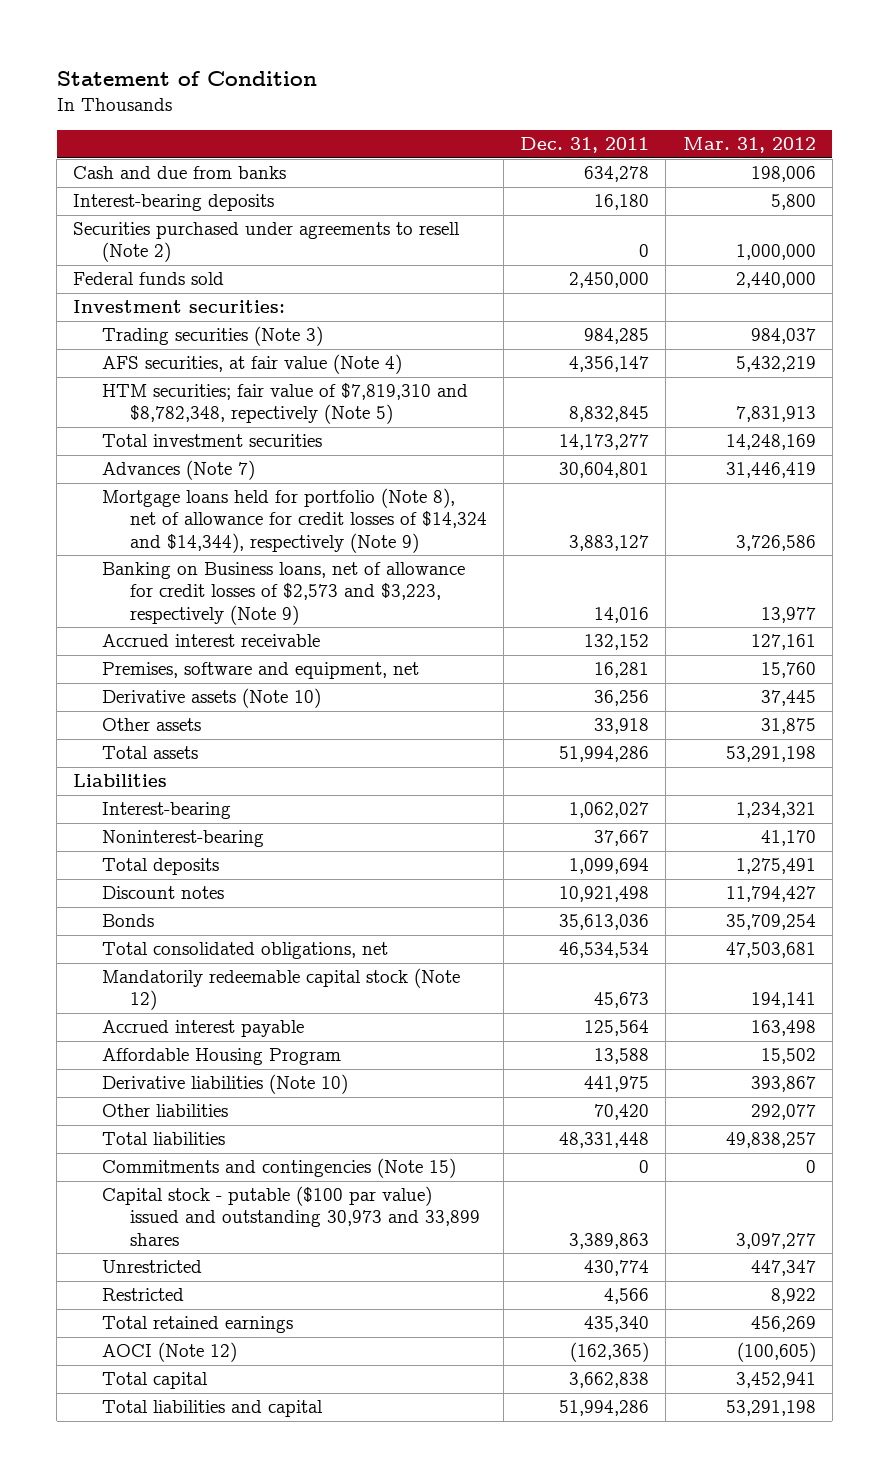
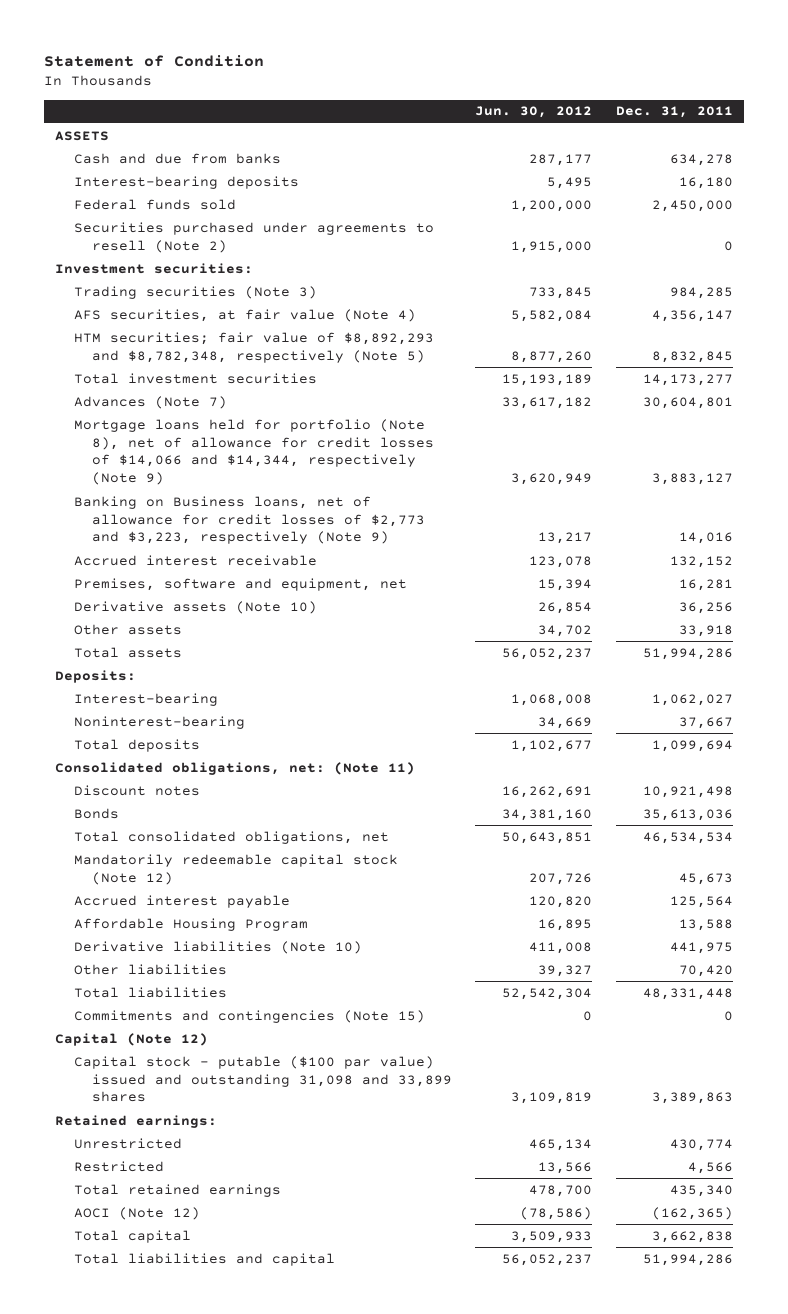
[682,137,816,154] Mar. 31, 2012 -> none
none -> [475,106,593,119] Jun. 30, 2012
none -> [55,130,110,141] ASSETS
[73,222,461,263] Securities purchased under agreements to resell (Note 2) -> [73,221,434,253] Securities purchased under agreements to resell (Note 2)
[101,383,468,425] HTM securities; fair value of $7,819,310 and $8,782,348, repectively (Note 5) -> [73,331,434,363] HTM securities; fair value of $8,892,293 and $8,782,348, respectively (Note 5)
[101,488,487,553] Mortgage loans held for portfolio (Note 8), net of allowance for credit losses of $14,324 and $14,344), respectively (Note 9) -> [73,418,435,486] Mortgage loans held for portfolio (Note 8), net of allowance for credit losses of $14,066 and $14,344, respectively (Note 9)
[101,562,465,625] Banking on Business loans, net of allowance for credit losses of $2,573 and $3,223, respectively (Note 9) -> [73,495,426,545] Banking on Business loans, net of allowance for credit losses of $2,773 and $3,223, respectively (Note 9)
[73,774,168,788] Liabilities -> none
none -> [55,669,137,683] Deposits:
none -> [55,761,416,775] Consolidated obligations, net: (Note 11)
none -> [55,1032,209,1046] Capital (Note 12)
[101,1186,480,1246] Capital stock - putable ($100 par value) issued and outstanding 30,973 and 33,899 shares -> [73,1055,453,1103] Capital stock - putable ($100 par value) issued and outstanding 31,098 and 33,899 shares
none -> [55,1114,218,1128] Retained earnings:

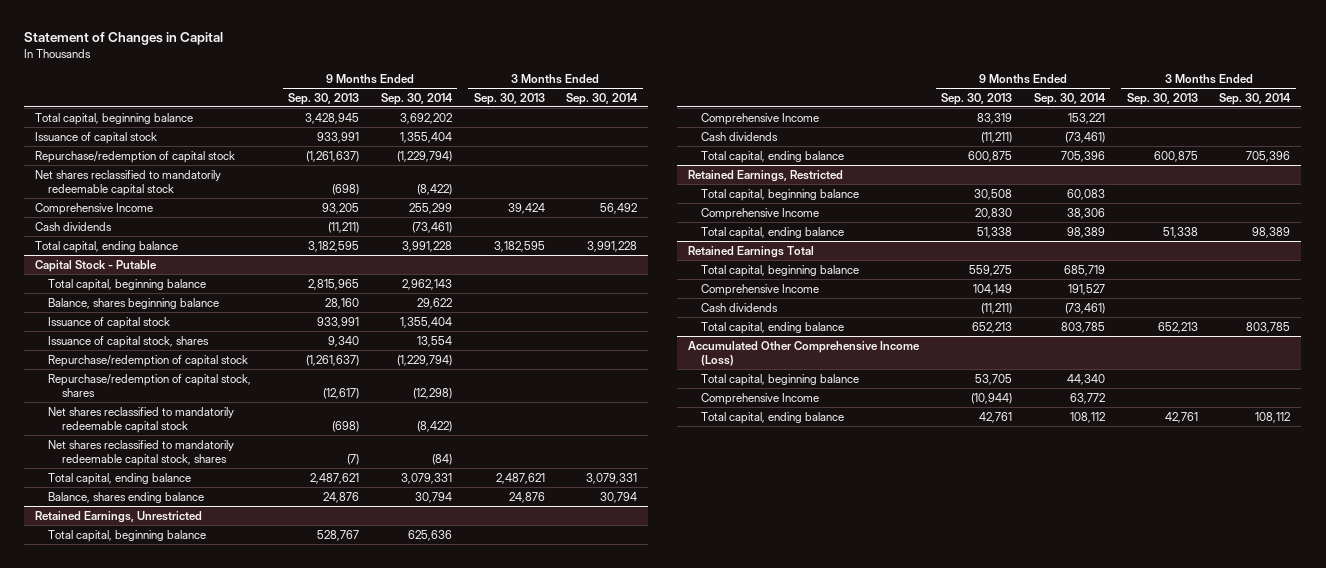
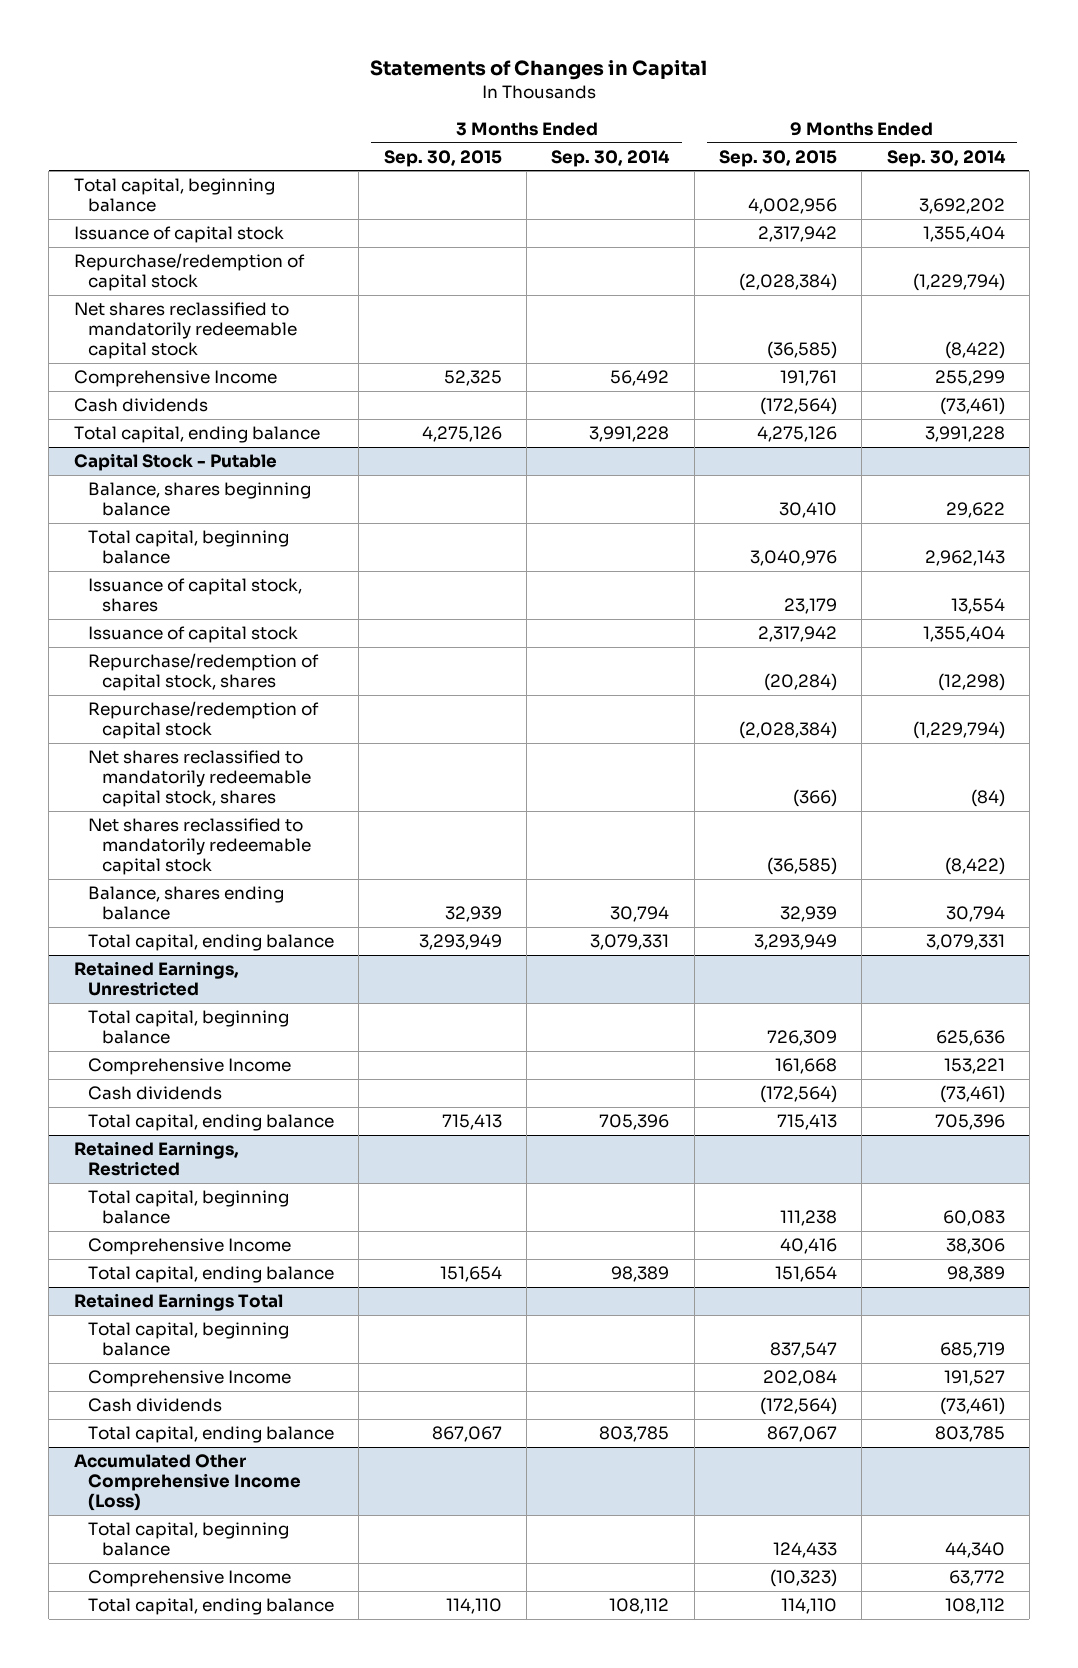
[24,32,224,46] Statement of Changes in Capital -> [370,60,708,81] Statements of Changes in Capital
[287,92,359,105] Sep. 30, 2013 -> none
[473,92,545,105] Sep. 30, 2013 -> none
none -> [383,149,502,167] Sep. 30, 2015
none -> [718,149,837,167] Sep. 30, 2015
[48,278,207,291] Total capital, beginning balance -> [88,529,290,565] Total capital, beginning balance
[48,316,171,329] Issuance of capital stock -> [88,625,299,643] Issuance of capital stock
[48,354,249,367] Repurchase/redemption of capital stock -> [88,700,320,740] Repurchase/redemption of capital stock
[48,406,235,433] Net shares reclassified to mandatorily redeemable capital stock -> [88,817,312,876] Net shares reclassified to mandatorily redeemable capital stock
[48,472,192,485] Total capital, ending balance -> [88,933,335,951] Total capital, ending balance

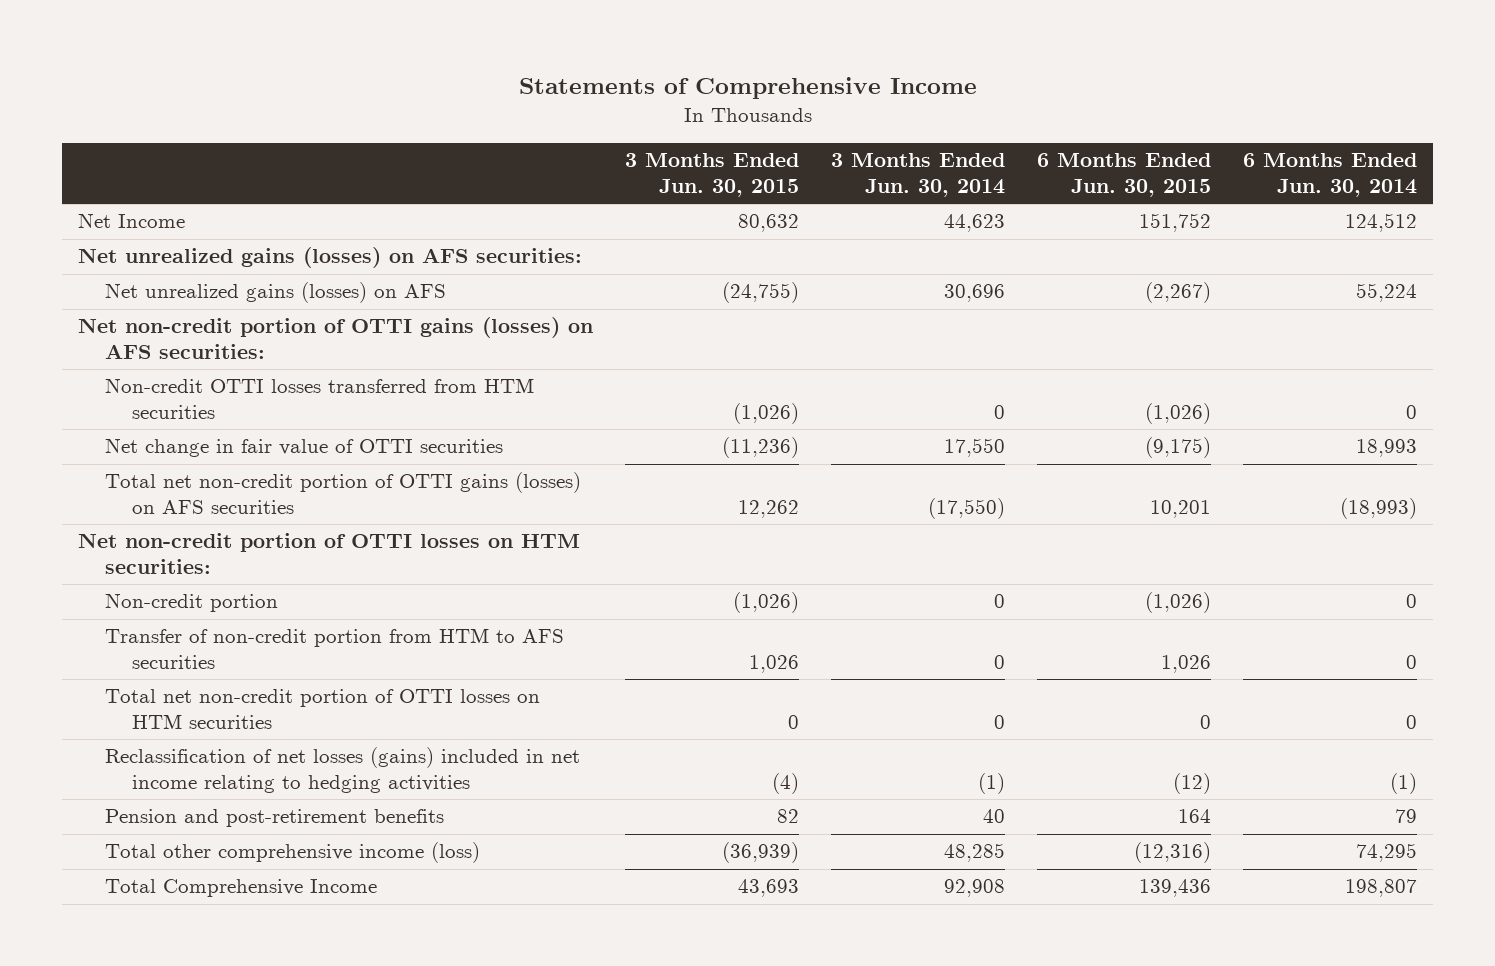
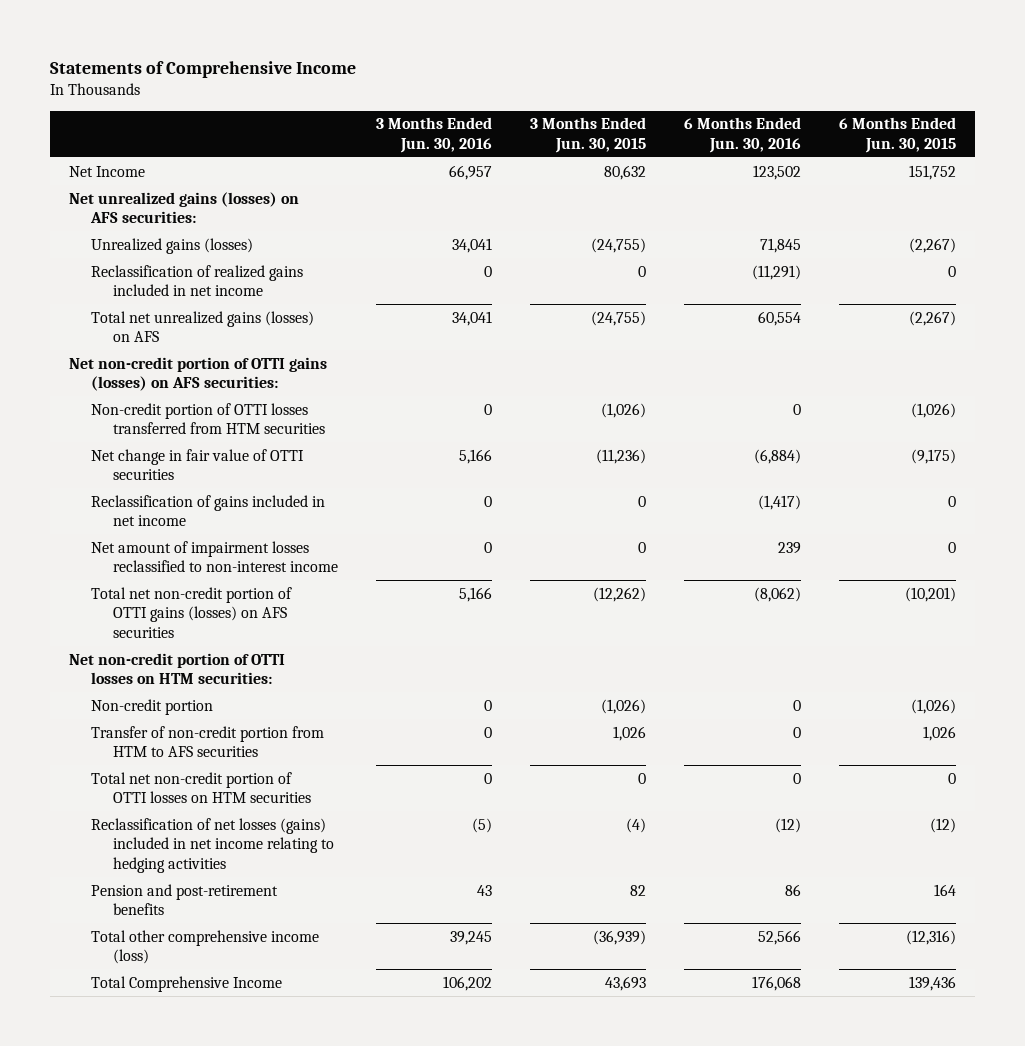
[831,153,1006,198] 3 Months Ended Jun. 30, 2014 -> none
[1242,153,1417,198] 6 Months Ended Jun. 30, 2014 -> none
none -> [376,117,493,153] 3 Months Ended Jun. 30, 2016
none -> [684,117,802,153] 6 Months Ended Jun. 30, 2016
[105,282,447,304] Net unrealized gains (losses) on AFS -> [91,237,254,254] Unrealized gains (losses)
none -> [91,264,304,297] Reclassification of realized gains included in net income
none -> [91,310,315,343] Total net unrealized gains (losses) on AFS
[105,378,535,420] Non-credit OTTI losses transferred from HTM securities -> [91,402,326,435] Non-credit portion of OTTI losses transferred from HTM securities
none -> [91,494,326,527] Reclassification of gains included in net income
none -> [91,540,339,573] Net amount of impairment losses reclassified to non-interest income
[738,500,800,519] 12,262 -> [593,586,647,602] (12,262)
[1149,500,1211,519] 10,201 -> [905,586,957,602] (10,201)

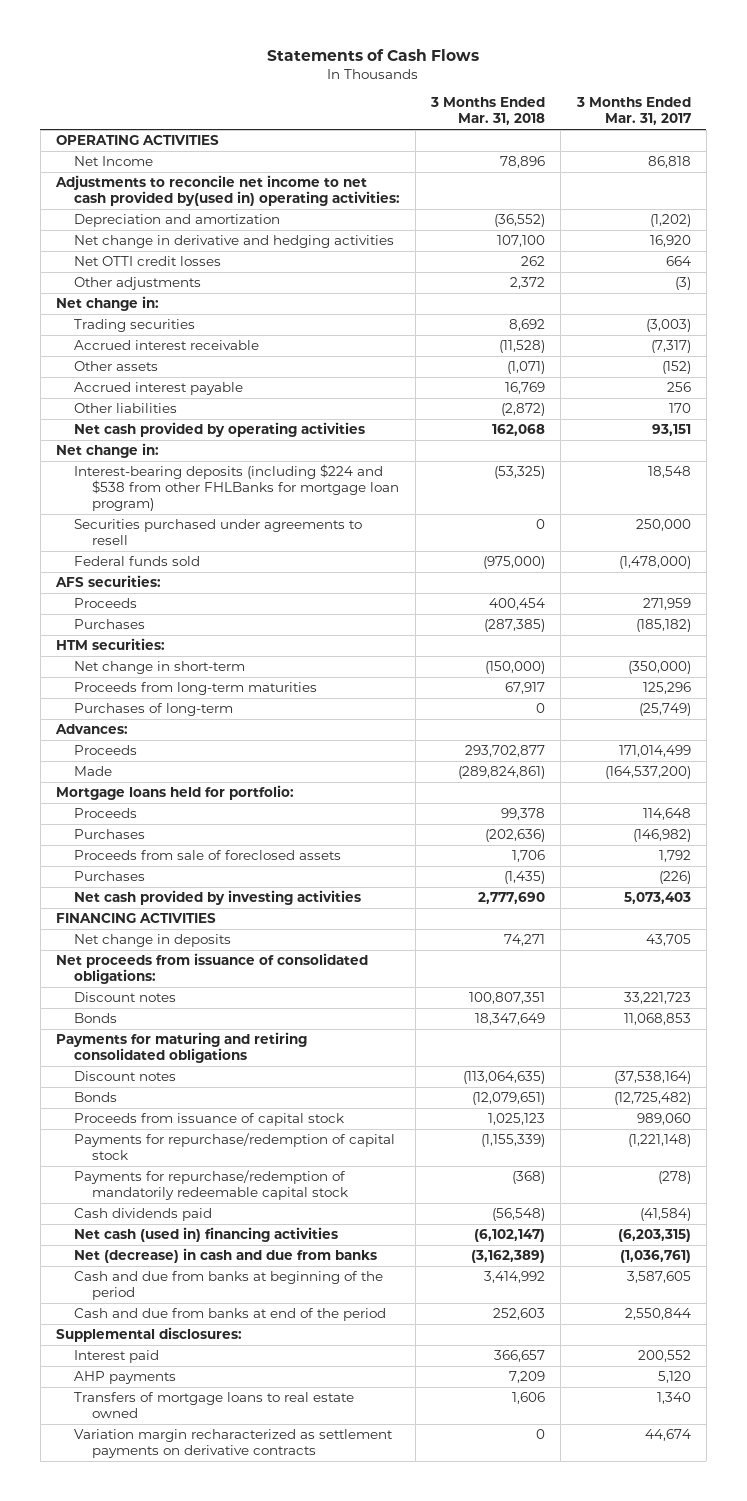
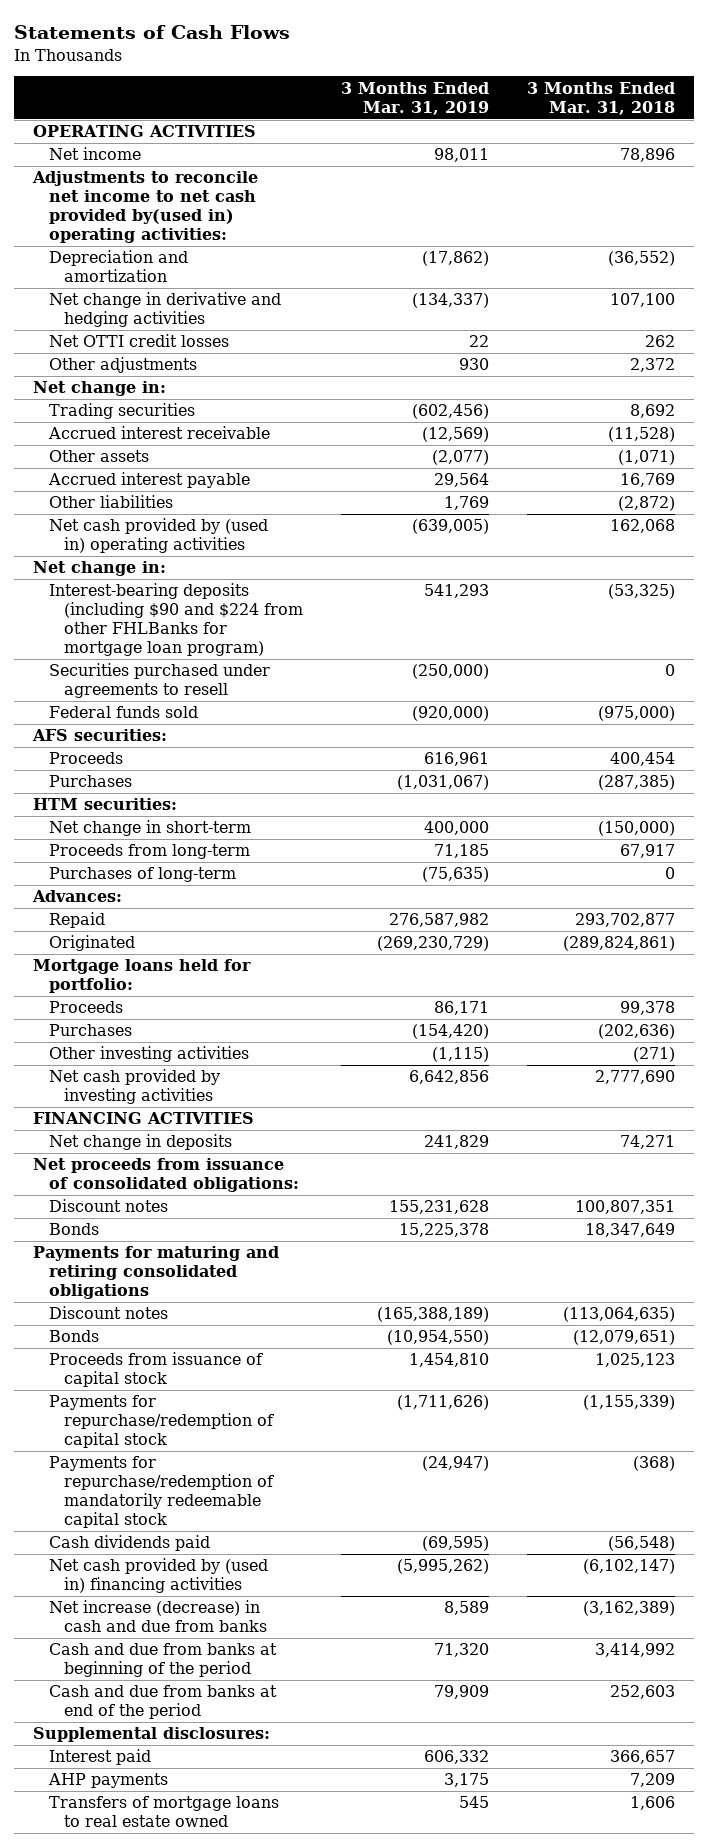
[575,97,691,126] 3 Months Ended Mar. 31, 2017 -> none
none -> [341,81,490,115] 3 Months Ended Mar. 31, 2019
[73,156,153,167] Net Income -> [48,147,141,161] Net income
[73,422,365,438] Net cash provided by operating activities -> [48,518,268,554] Net cash provided by (used in) operating activities
[73,464,399,511] Interest-bearing deposits (including $224 and $538 from other FHLBanks for mortgage loan program) -> [48,583,304,657] Interest-bearing deposits (including $90 and $224 from other FHLBanks for mortgage loan program)
[73,682,317,696] Proceeds from long-term maturities -> [48,844,250,860] Proceeds from long-term
[73,745,137,756] Proceeds -> [48,912,105,929] Repaid
[73,766,112,777] Made -> [48,935,135,952] Originated
[73,850,341,861] Proceeds from sale of foreclosed assets -> none
[73,871,145,882] Purchases -> none
none -> [48,1046,249,1063] Other investing activities
[73,1227,338,1243] Net cash (used in) financing activities -> [48,1558,268,1594] Net cash provided by (used in) financing activities
[73,1248,377,1264] Net (decrease) in cash and due from banks -> [48,1600,268,1633] Net increase (decrease) in cash and due from banks
[73,1429,393,1458] Variation margin recharacterized as settlement payments on derivative contracts -> none

